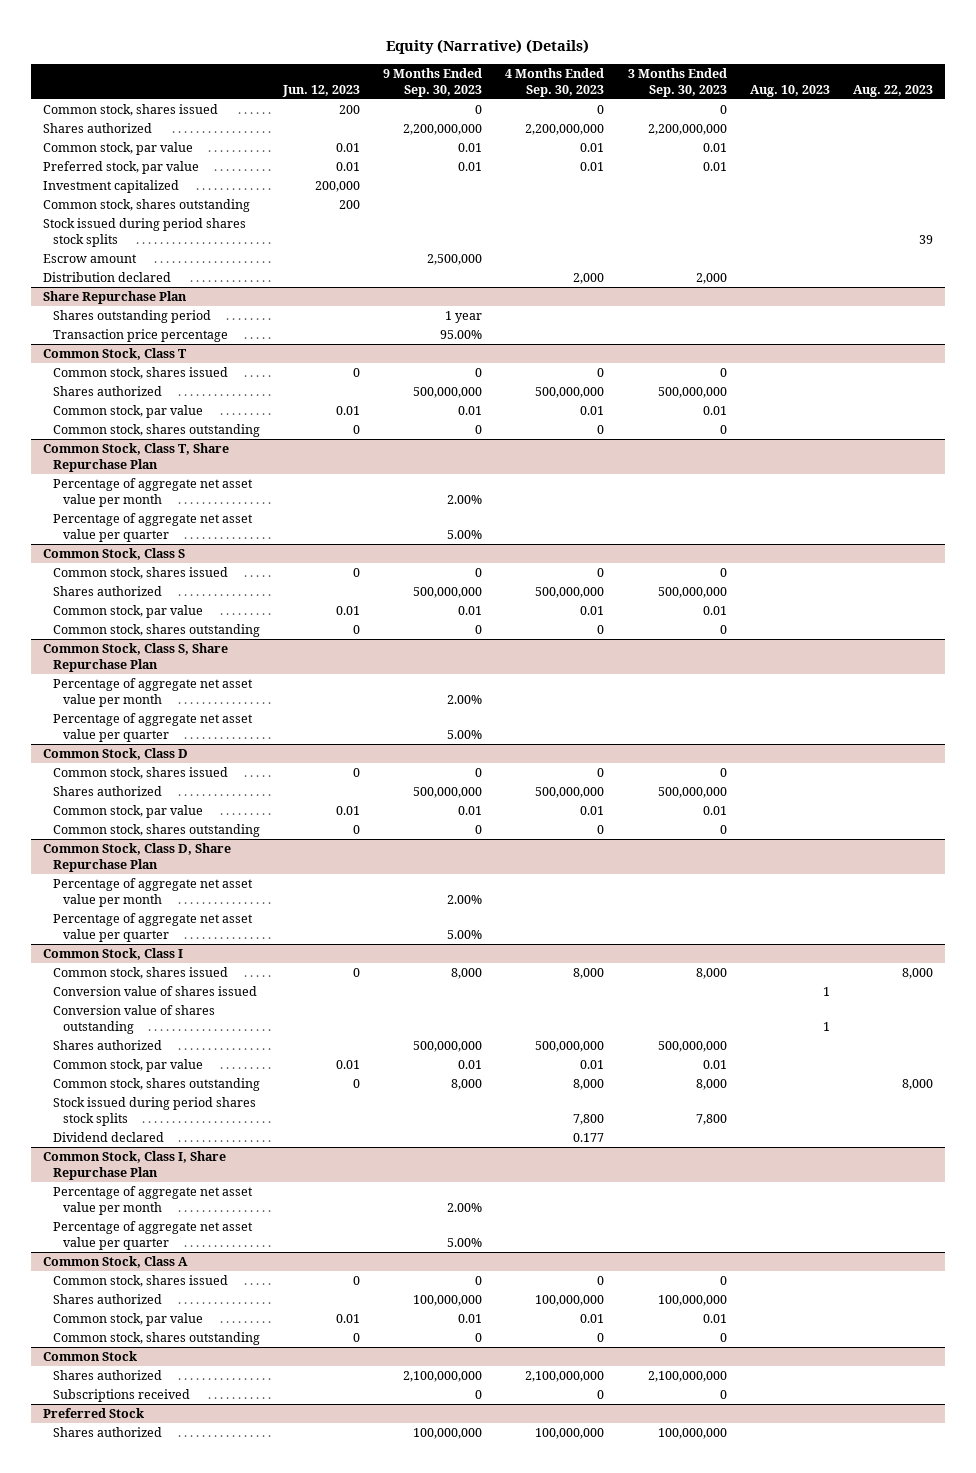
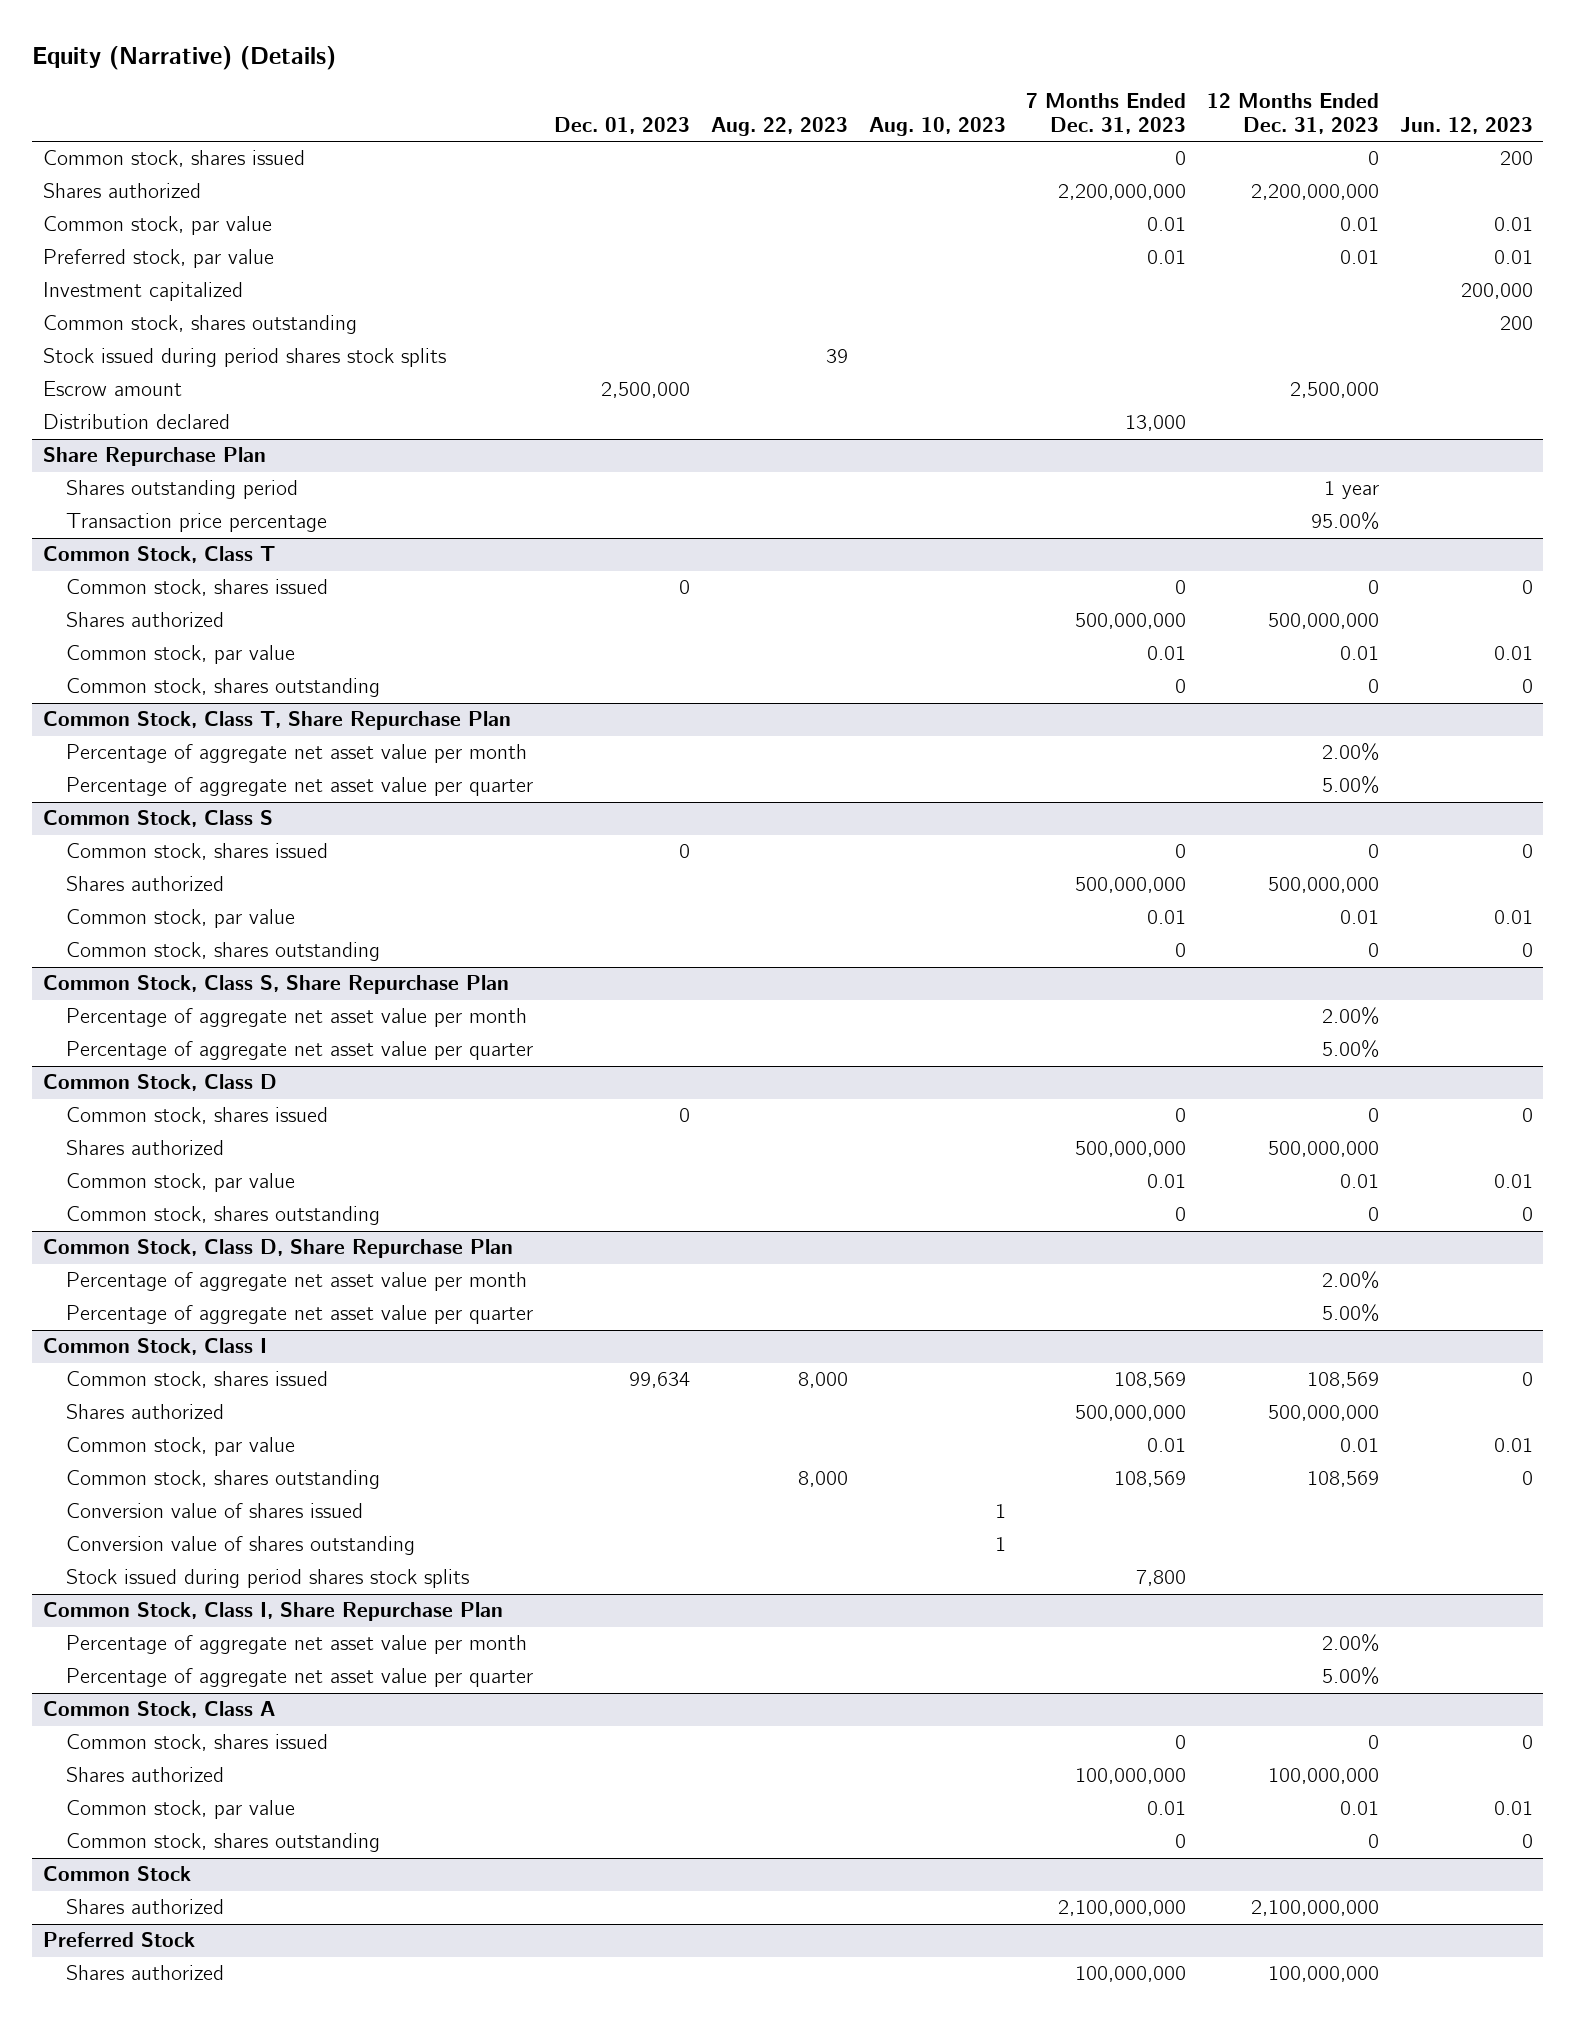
[383,67,483,97] 9 Months Ended Sep. 30, 2023 -> none
[505,67,605,97] 4 Months Ended Sep. 30, 2023 -> none
[627,67,727,97] 3 Months Ended Sep. 30, 2023 -> none
none -> [554,116,691,134] Dec. 01, 2023
none -> [1026,92,1187,134] 7 Months Ended Dec. 31, 2023
none -> [1207,92,1380,134] 12 Months Ended Dec. 31, 2023
[52,986,257,997] Conversion value of shares issued -> [66,1503,364,1519] Conversion value of shares issued
[52,1005,215,1035] Conversion value of shares outstanding -> [66,1536,416,1556] Conversion value of shares outstanding
[52,1132,164,1143] Dividend declared -> none
[52,1389,190,1403] Subscriptions received -> none

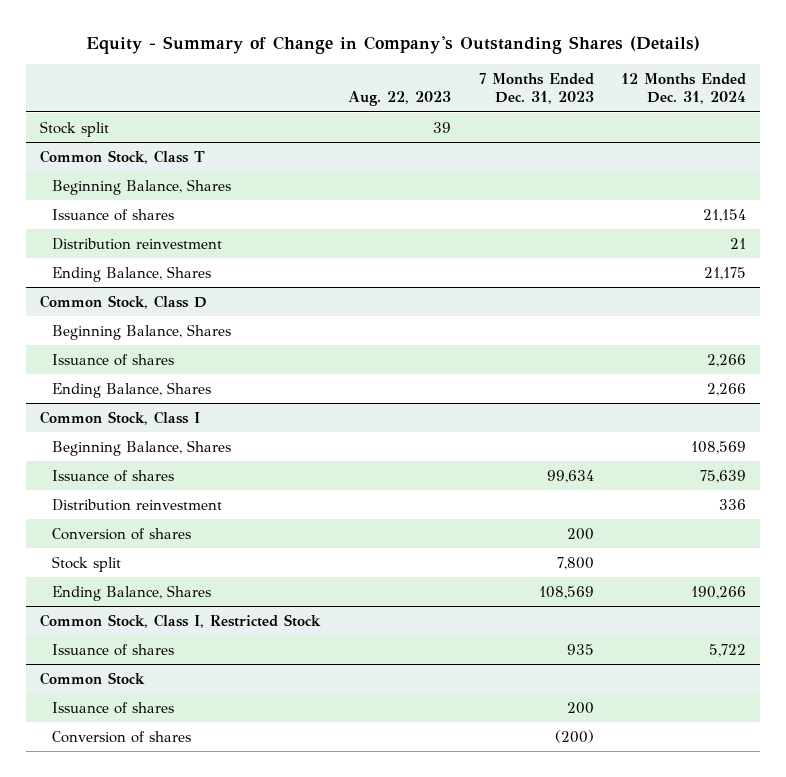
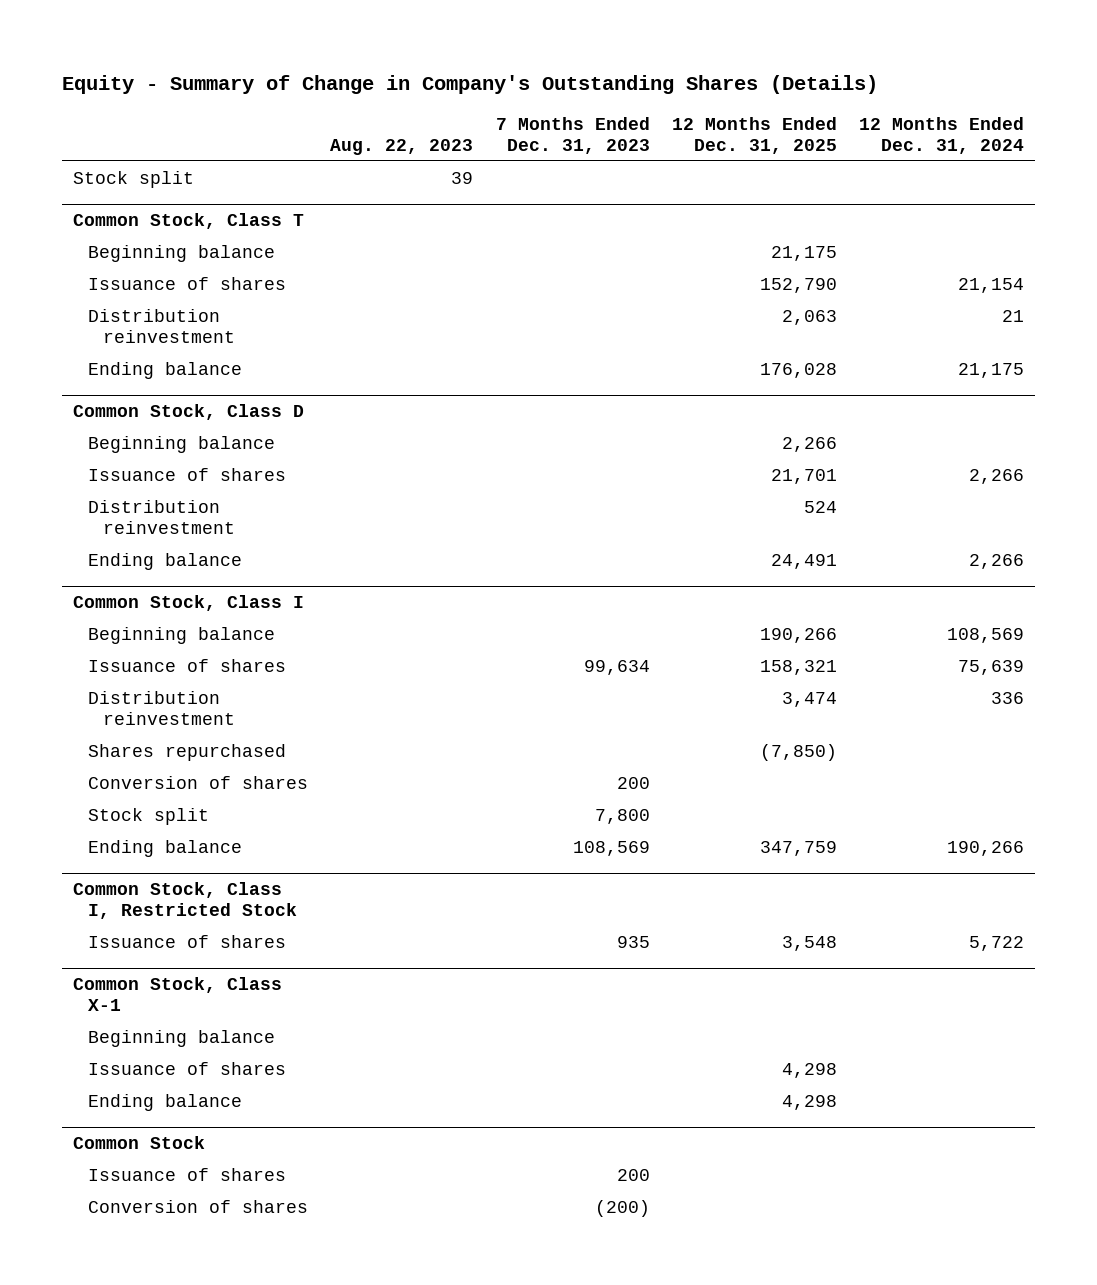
none -> [671,116,837,154] 12 Months Ended Dec. 31, 2025
[52,178,232,195] Beginning Balance, Shares -> [88,244,276,262] Beginning balance
[52,265,212,282] Ending Balance, Shares -> [88,361,243,379] Ending balance
[52,323,232,340] Beginning Balance, Shares -> [88,435,276,453] Beginning balance
none -> [88,499,236,534] Distribution reinvestment
[52,381,212,398] Ending Balance, Shares -> [88,552,243,570] Ending balance
[52,439,232,456] Beginning Balance, Shares -> [88,626,276,644] Beginning balance
none -> [88,743,287,761] Shares repurchased
[52,584,212,601] Ending Balance, Shares -> [88,839,243,857] Ending balance
none -> [72,977,282,1012] Common Stock, Class X-1
none -> [88,1029,276,1047] Beginning balance
none -> [88,1061,287,1075] Issuance of shares
none -> [88,1093,243,1111] Ending balance

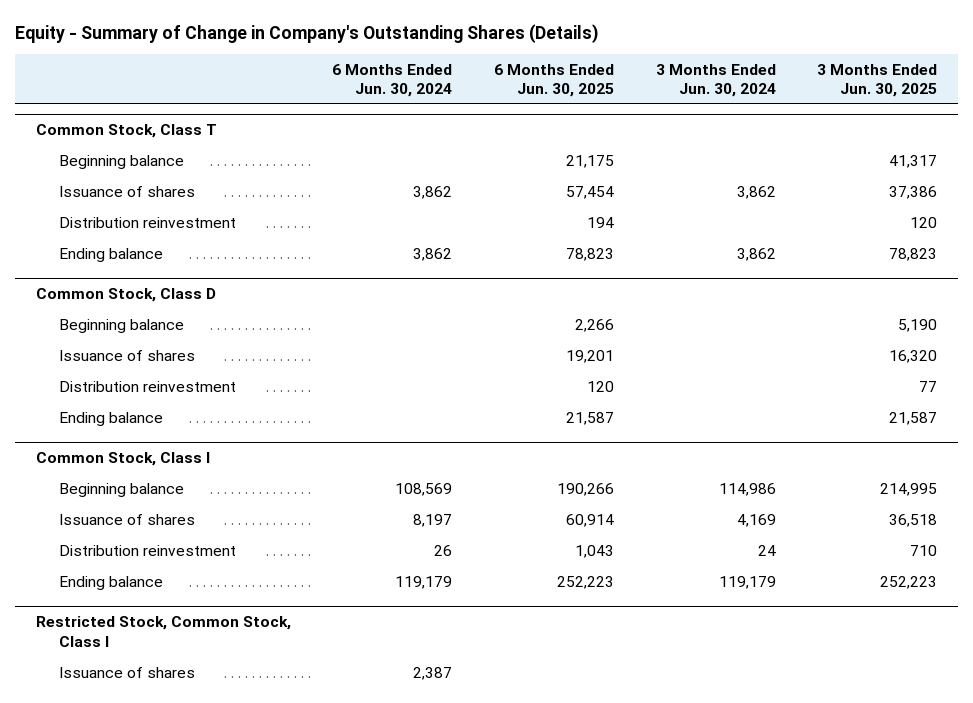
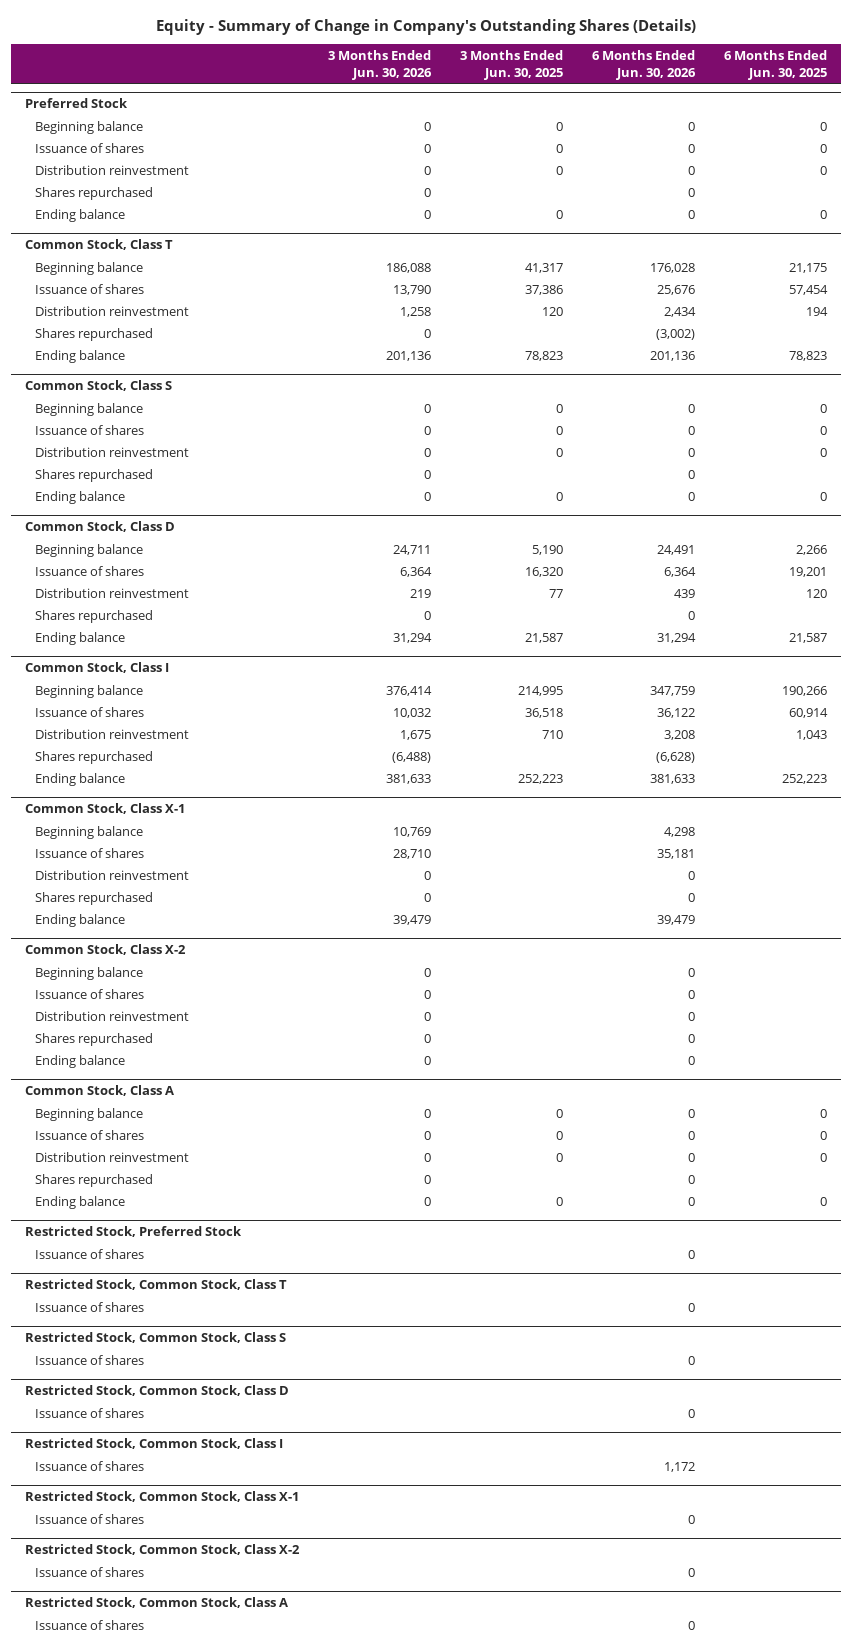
[332,63,453,98] 6 Months Ended Jun. 30, 2024 -> none
[655,63,776,98] 3 Months Ended Jun. 30, 2024 -> none
none -> [327,50,432,80] 3 Months Ended Jun. 30, 2026
none -> [591,50,696,80] 6 Months Ended Jun. 30, 2026
none -> [25,98,129,109] Preferred Stock
none -> [34,120,143,134] Beginning balance
none -> [34,142,144,153] Issuance of shares
none -> [34,164,189,175] Distribution reinvestment
none -> [34,186,153,200] Shares repurchased
none -> [34,208,125,222] Ending balance
none -> [34,327,153,341] Shares repurchased
none -> [25,380,173,392] Common Stock, Class S
none -> [34,402,143,416] Beginning balance
none -> [34,424,144,435] Issuance of shares
none -> [34,446,189,457] Distribution reinvestment
none -> [34,468,153,482] Shares repurchased
none -> [34,490,125,504] Ending balance
none -> [34,609,153,623] Shares repurchased
none -> [34,750,153,764] Shares repurchased
none -> [25,803,186,815] Common Stock, Class X-1
none -> [34,825,143,839] Beginning balance
none -> [34,847,144,858] Issuance of shares
none -> [34,869,189,880] Distribution reinvestment
none -> [34,891,153,905] Shares repurchased
none -> [34,913,125,927] Ending balance
none -> [25,944,187,956] Common Stock, Class X-2
none -> [34,966,143,980] Beginning balance
none -> [34,988,144,999] Issuance of shares
none -> [34,1010,189,1021] Distribution reinvestment
none -> [34,1032,153,1046] Shares repurchased
none -> [34,1054,125,1068] Ending balance
none -> [25,1085,175,1097] Common Stock, Class A
none -> [34,1107,143,1121] Beginning balance
none -> [34,1129,144,1140] Issuance of shares
none -> [34,1151,189,1162] Distribution reinvestment
none -> [34,1173,153,1187] Shares repurchased
none -> [34,1195,125,1209] Ending balance
none -> [25,1226,243,1238] Restricted Stock, Preferred Stock
none -> [34,1248,144,1259] Issuance of shares
none -> [25,1279,288,1291] Restricted Stock, Common Stock, Class T
none -> [34,1301,144,1312] Issuance of shares
none -> [25,1332,287,1344] Restricted Stock, Common Stock, Class S
none -> [34,1354,144,1365] Issuance of shares
none -> [25,1385,290,1397] Restricted Stock, Common Stock, Class D
none -> [34,1407,144,1418] Issuance of shares
none -> [25,1491,300,1503] Restricted Stock, Common Stock, Class X-1
none -> [34,1513,144,1524] Issuance of shares
none -> [25,1544,301,1556] Restricted Stock, Common Stock, Class X-2
none -> [34,1566,144,1577] Issuance of shares
none -> [25,1597,289,1609] Restricted Stock, Common Stock, Class A
none -> [34,1619,144,1630] Issuance of shares

